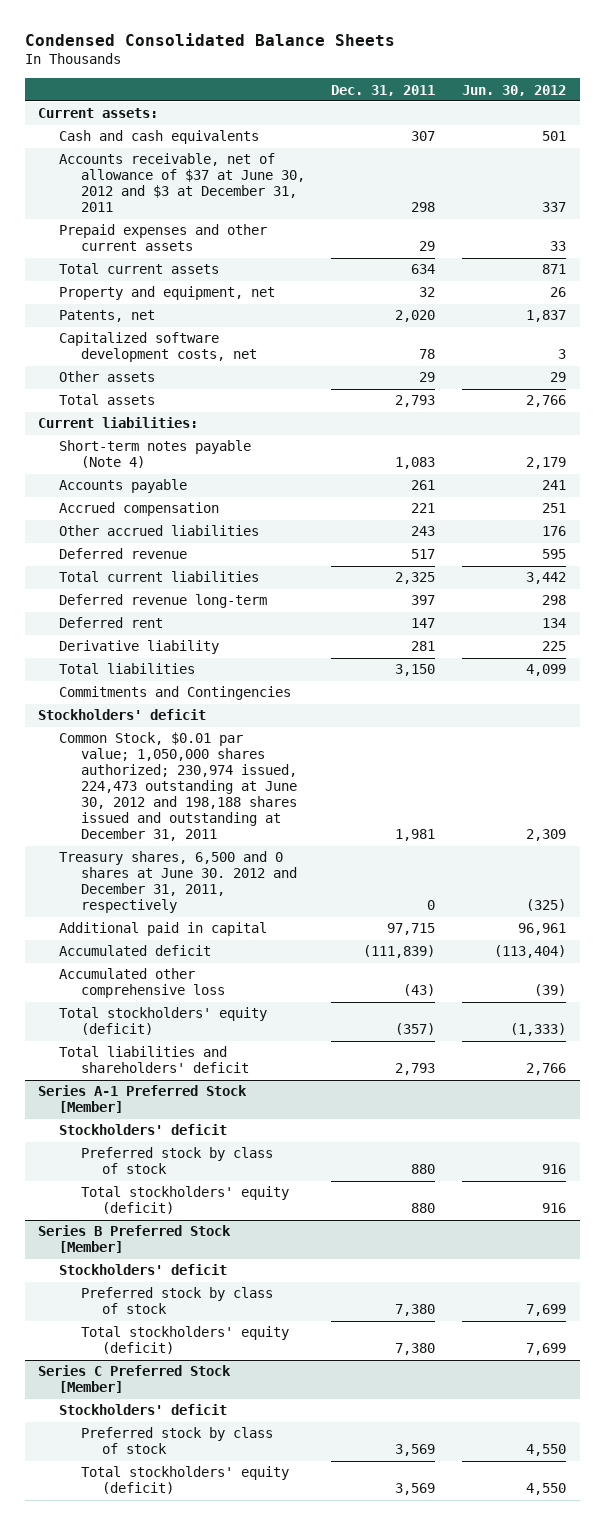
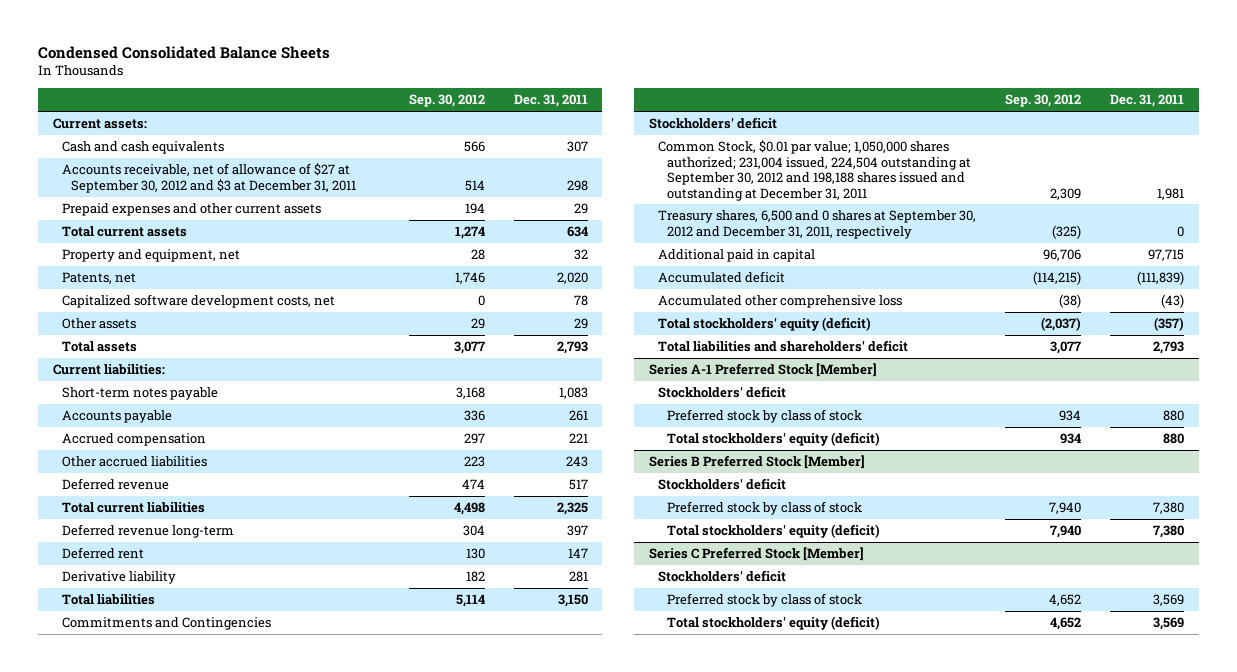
[462,84,567,96] Jun. 30, 2012 -> none
none -> [408,94,485,108] Sep. 30, 2012
[59,153,305,213] Accounts receivable, net of allowance of $37 at June 30, 2012 and $3 at December 31, 2011 -> [61,163,356,193] Accounts receivable, net of allowance of $27 at September 30, 2012 and $3 at December 31, 2011
[59,440,252,469] Short-term notes payable (Note 4) -> [61,387,218,401] Short-term notes payable
[59,732,297,842] Common Stock, $0.01 par value; 1,050,000 shares authorized; 230,974 issued, 224,473 outstanding at June 30, 2012 and 198,188 shares issued and outstanding at December 31, 2011 -> [658,140,972,201] Common Stock, $0.01 par value; 1,050,000 shares authorized; 231,004 issued, 224,504 outstanding at September 30, 2012 and 198,188 shares issued and outstanding at December 31, 2011
[59,851,297,914] Treasury shares, 6,500 and 0 shares at June 30. 2012 and December 31, 2011, respectively -> [658,210,977,239] Treasury shares, 6,500 and 0 shares at September 30, 2012 and December 31, 2011, respectively

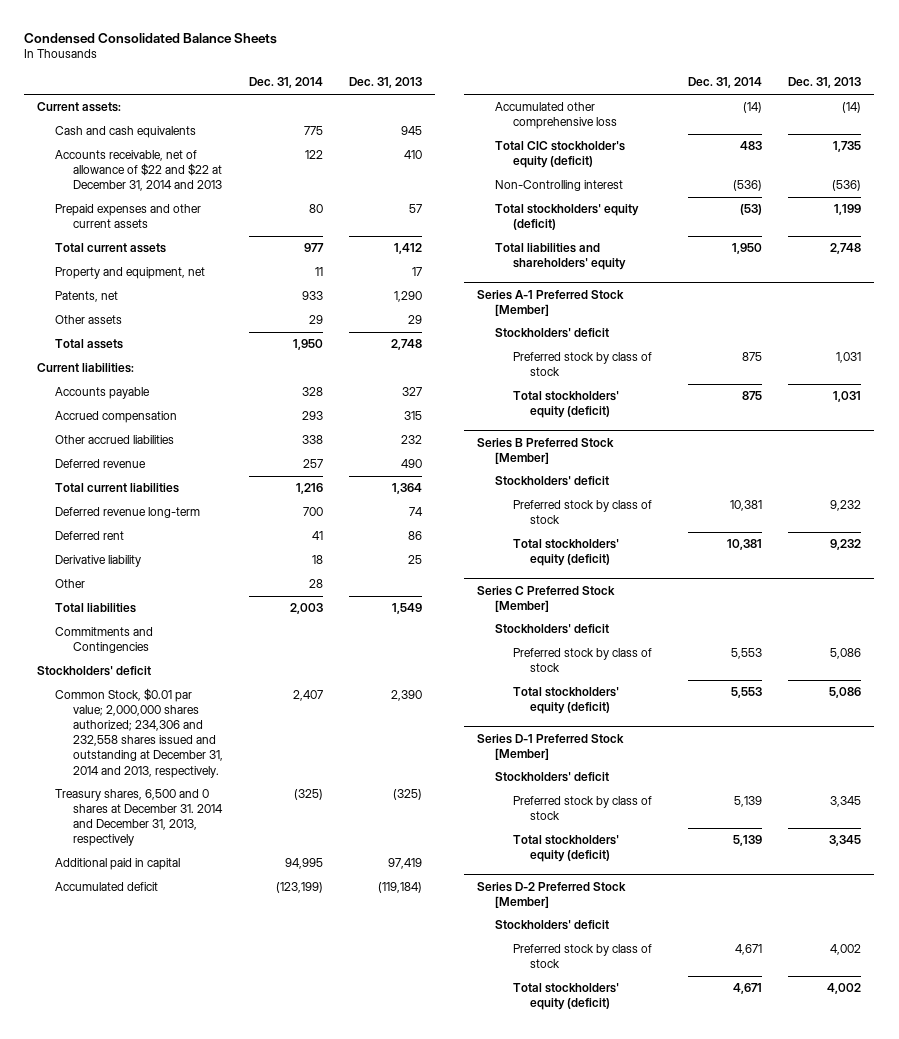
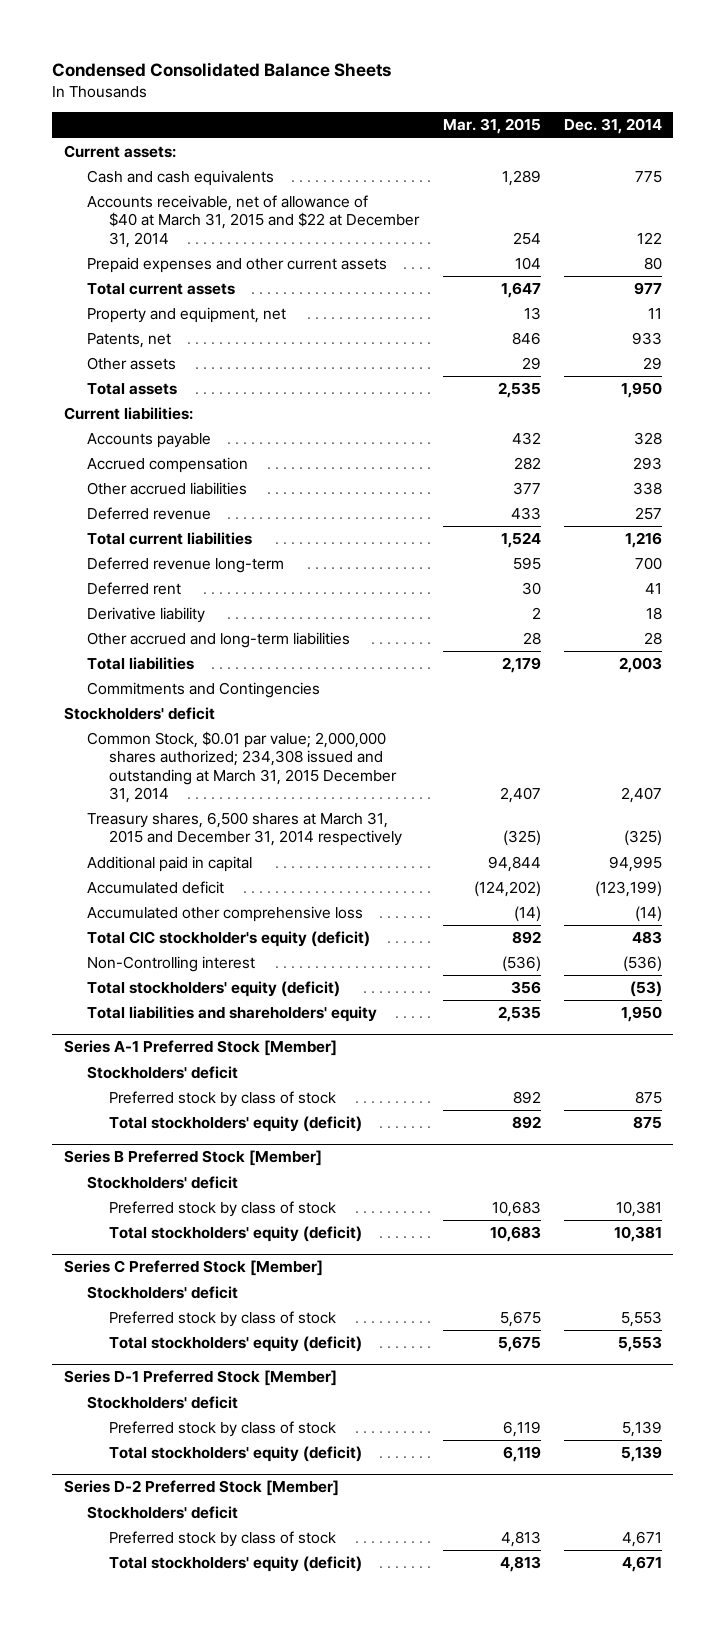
[348,77,422,89] Dec. 31, 2013 -> none
none -> [442,118,541,135] Mar. 31, 2015
[55,150,222,192] Accounts receivable, net of allowance of $22 and $22 at December 31, 2014 and 2013 -> [86,195,421,248] Accounts receivable, net of allowance of $40 at March 31, 2015 and $22 at December 31, 2014
[55,579,86,589] Other -> [86,632,350,649] Other accrued and long-term liabilities
[55,688,223,778] Common Stock, $0.01 par value; 2,000,000 shares authorized; 234,306 and 232,558 shares issued and outstanding at December 31, 2014 and 2013, respectively. -> [86,731,398,804] Common Stock, $0.01 par value; 2,000,000 shares authorized; 234,308 issued and outstanding at March 31, 2015 December 31, 2014
[55,789,223,847] Treasury shares, 6,500 and 0 shares at December 31. 2014 and December 31, 2013, respectively -> [86,812,403,847] Treasury shares, 6,500 shares at March 31, 2015 and December 31, 2014 respectively

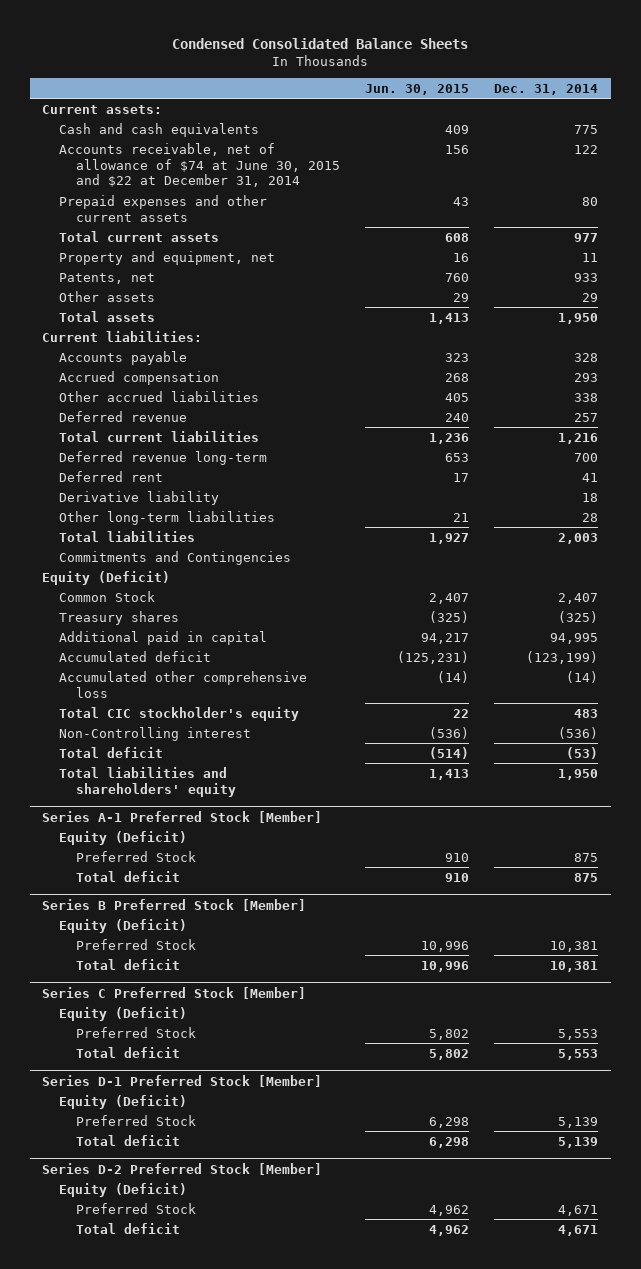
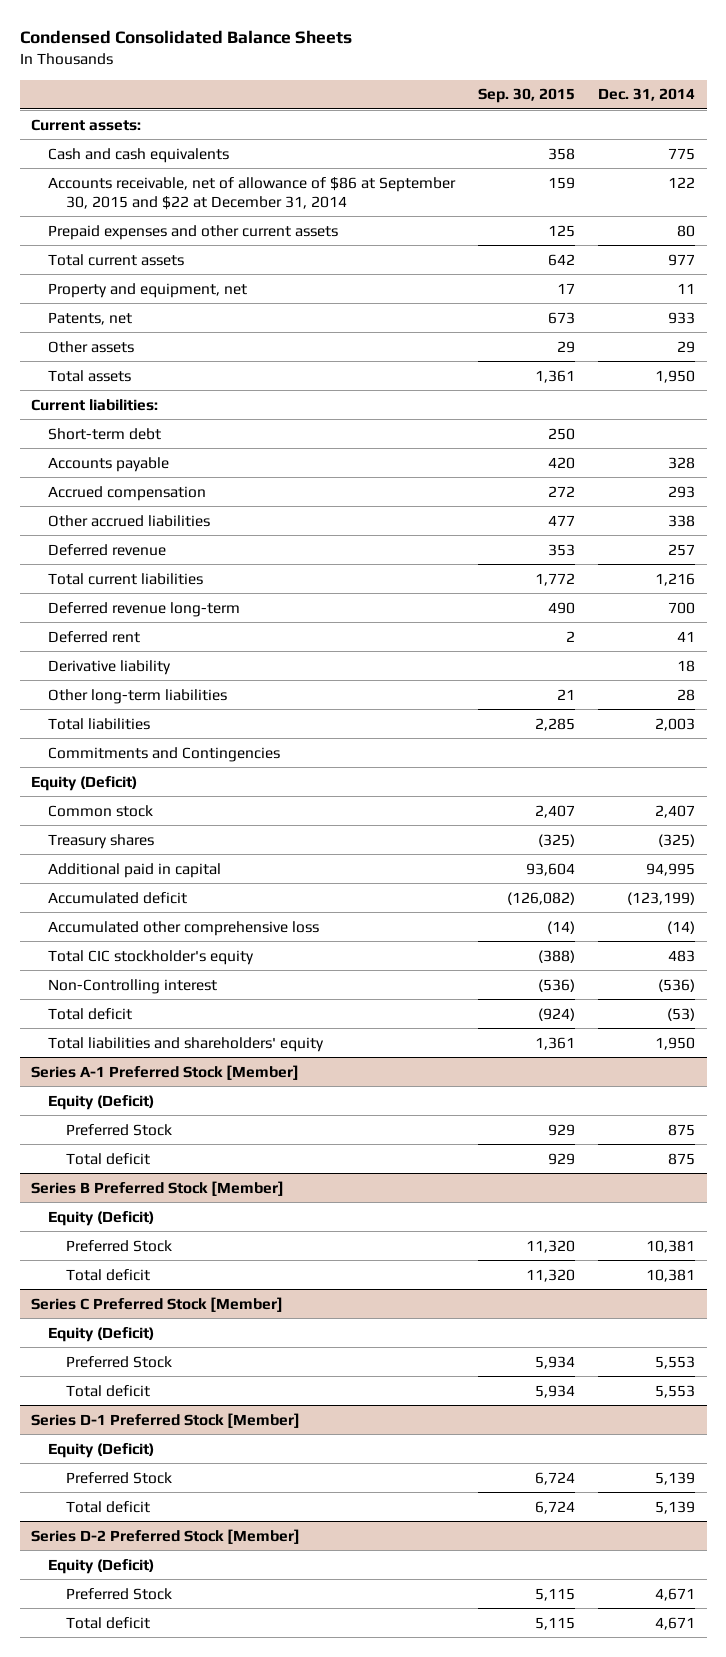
[365,83,470,95] Jun. 30, 2015 -> none
none -> [478,88,576,104] Sep. 30, 2015
[59,142,341,188] Accounts receivable, net of allowance of $74 at June 30, 2015 and $22 at December 31, 2014 -> [48,176,457,210] Accounts receivable, net of allowance of $86 at September 30, 2015 and $22 at December 31, 2014
none -> [48,427,162,440] Short-term debt
[59,590,156,602] Common Stock -> [48,804,154,817] Common stock

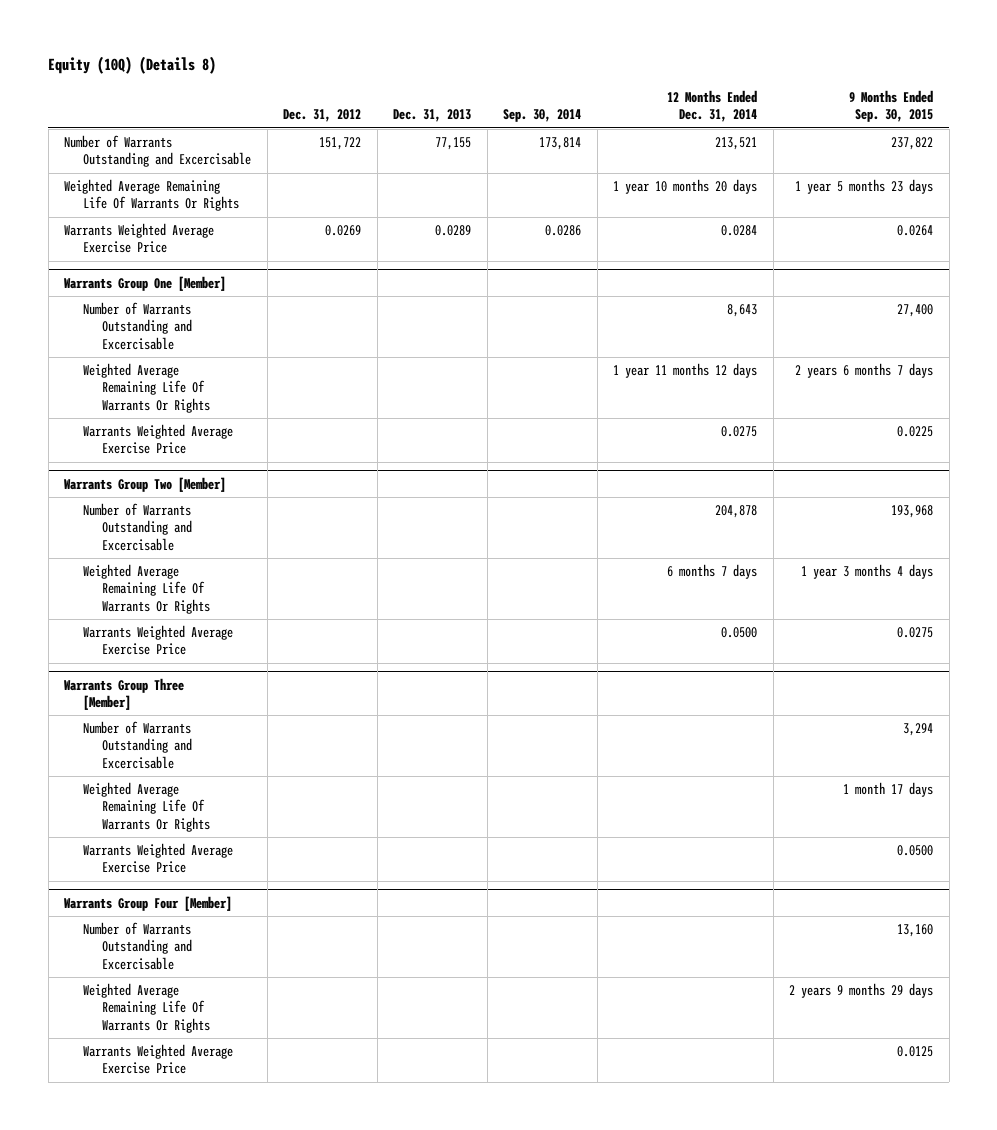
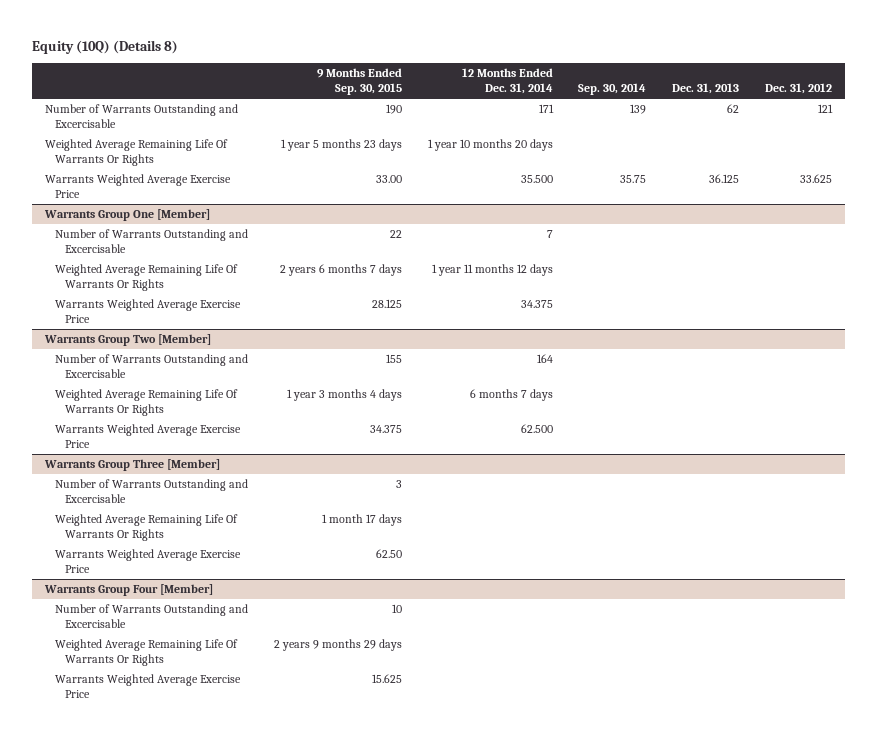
[319,136,362,150] 151,722 -> [817,103,833,113] 121
[435,136,472,150] 77,155 -> [727,103,740,113] 62
[539,136,582,150] 173,814 -> [630,103,647,114] 139
[715,136,758,150] 213,521 -> [538,103,554,113] 171
[891,136,934,150] 237,822 -> [385,103,402,114] 190
[325,224,362,236] 0.0269 -> [799,173,832,183] 33.625
[435,224,472,236] 0.0289 -> [709,173,740,183] 36.125
[545,224,582,236] 0.0286 -> [620,174,647,183] 35.75
[721,224,758,236] 0.0284 -> [520,174,553,183] 35.500
[897,224,934,236] 0.0264 -> [375,174,402,183] 33.00
[727,303,758,317] 8,643 -> [546,229,553,238] 7
[897,303,934,317] 27,400 -> [389,229,402,238] 22
[721,425,758,437] 0.0275 -> [520,299,553,308] 34.375
[897,425,934,437] 0.0225 -> [371,298,402,308] 28.125
[715,504,758,518] 204,878 -> [536,353,553,363] 164
[891,504,934,518] 193,968 -> [385,353,402,363] 155
[721,626,758,638] 0.0500 -> [520,423,553,433] 62.500
[897,626,934,638] 0.0275 -> [369,424,402,433] 34.375
[903,722,934,736] 3,294 -> [395,479,402,488] 3
[897,844,934,856] 0.0500 -> [375,548,402,558] 62.50
[897,923,934,937] 13,160 -> [391,603,402,613] 10
[897,1045,934,1057] 0.0125 -> [371,673,402,683] 15.625

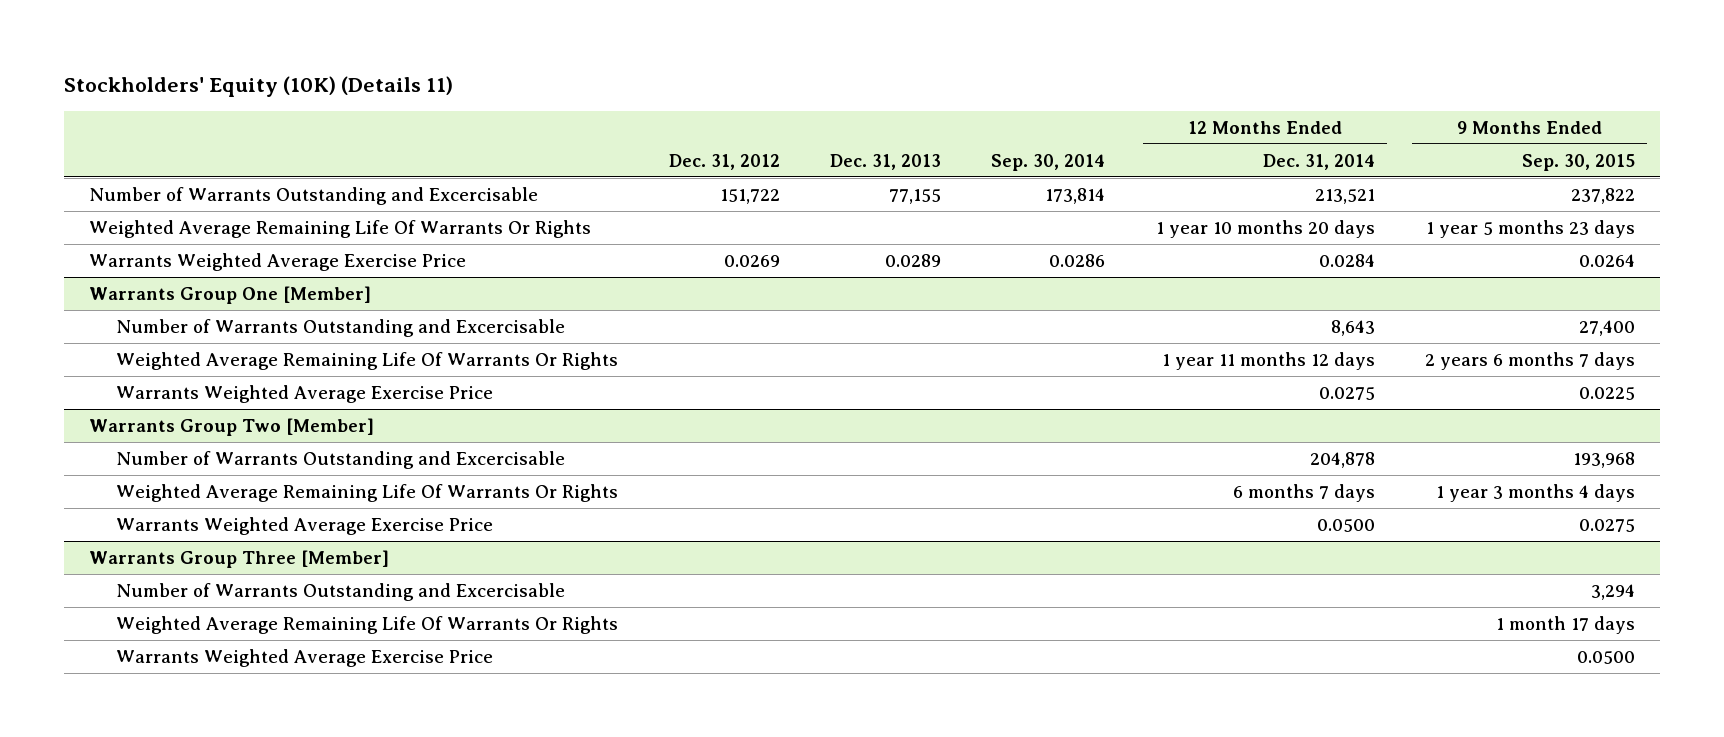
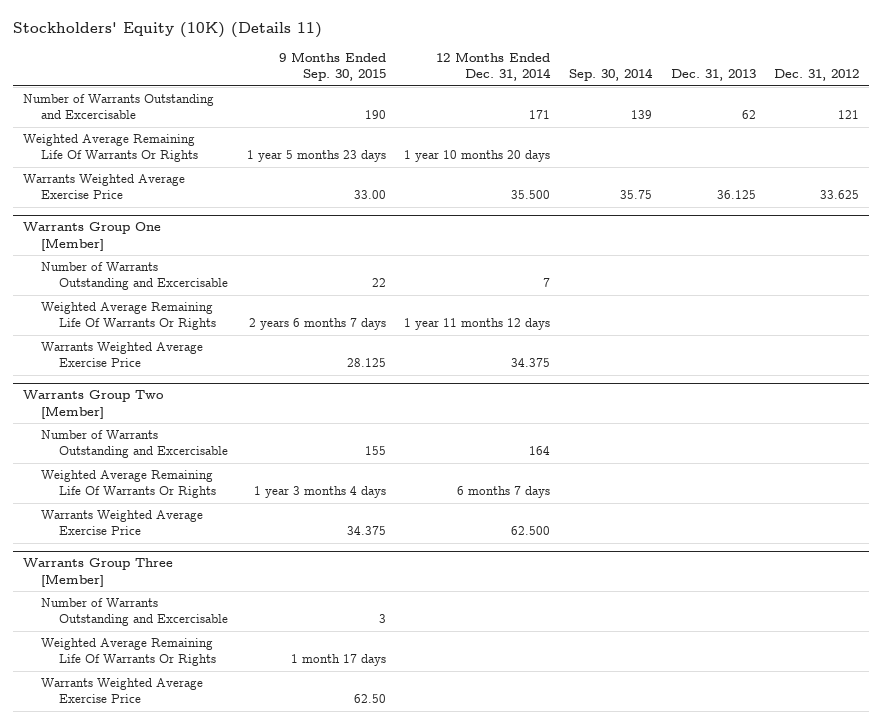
[719,188,780,204] 151,722 -> [838,110,860,120] 121
[888,188,941,204] 77,155 -> [741,110,756,120] 62
[1045,187,1106,204] 173,814 -> [630,110,652,120] 139
[1314,188,1375,204] 213,521 -> [529,110,551,120] 171
[1570,187,1635,204] 237,822 -> [364,110,386,120] 190
[723,254,780,267] 0.0269 -> [820,190,860,200] 33.625
[884,253,941,267] 0.0289 -> [716,190,756,200] 36.125
[1049,253,1106,267] 0.0286 -> [619,190,652,200] 35.75
[1318,253,1375,267] 0.0284 -> [511,190,551,200] 35.500
[1578,253,1635,267] 0.0264 -> [353,190,386,200] 33.00
[1330,319,1375,336] 8,643 -> [543,278,551,288] 7
[1578,319,1635,336] 27,400 -> [371,278,386,288] 22
[1318,386,1375,400] 0.0275 -> [511,358,551,368] 34.375
[1578,386,1635,400] 0.0225 -> [346,358,386,368] 28.125
[1309,451,1375,468] 204,878 -> [529,446,551,456] 164
[1572,451,1635,468] 193,968 -> [364,446,386,456] 155
[1316,518,1375,532] 0.0500 -> [511,526,551,536] 62.500
[1578,518,1635,532] 0.0275 -> [346,526,386,536] 34.375
[1590,583,1635,600] 3,294 -> [378,614,386,624] 3
[1576,650,1635,664] 0.0500 -> [353,694,386,704] 62.50

